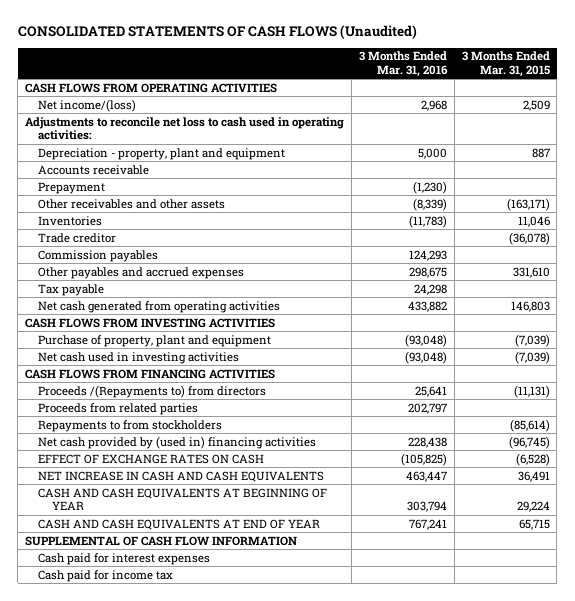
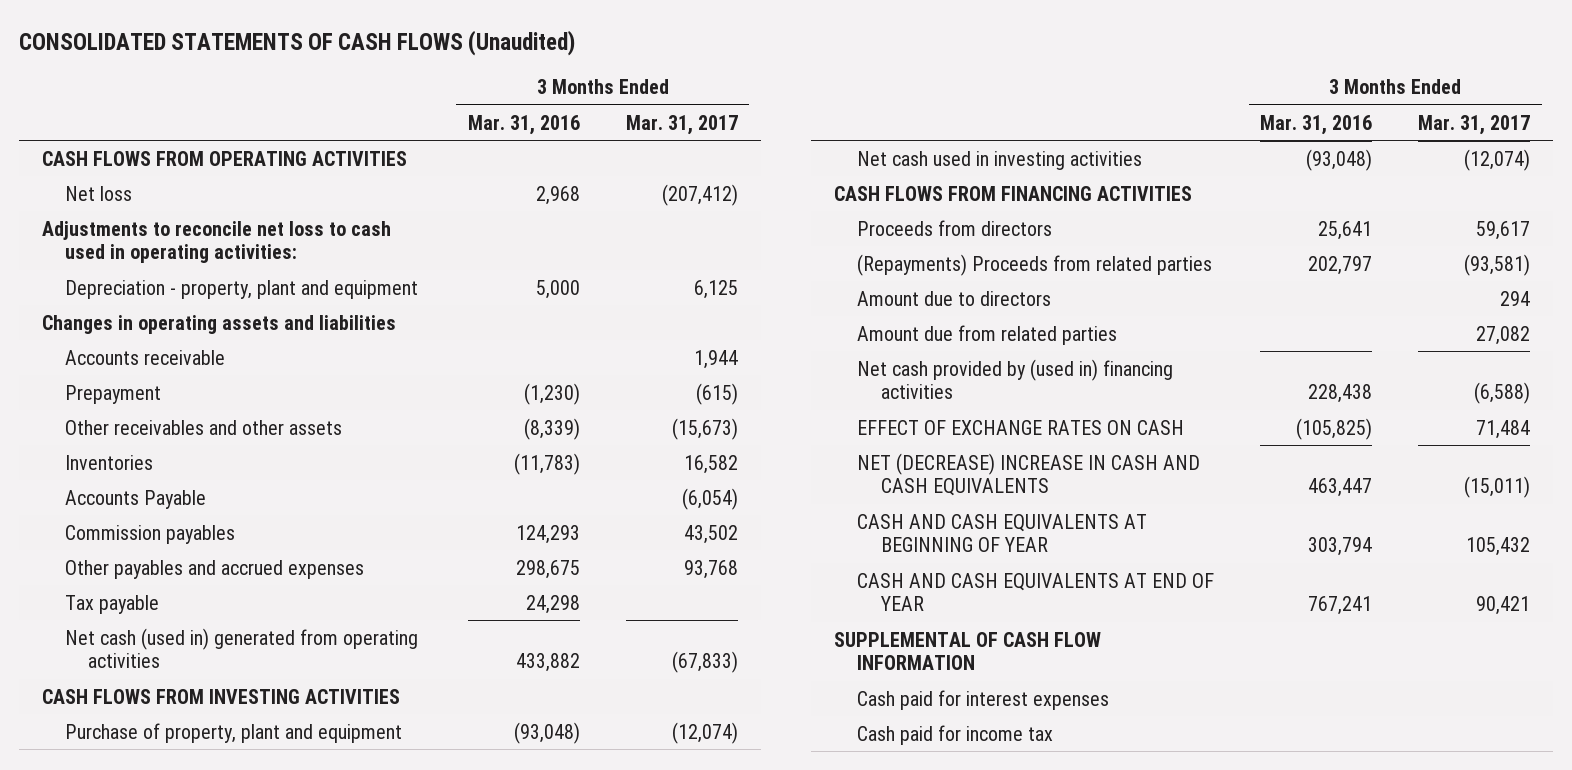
[461,51,550,77] 3 Months Ended Mar. 31, 2015 -> none
none -> [625,114,738,135] Mar. 31, 2017
[38,98,137,112] Net income/(loss) -> [65,185,133,201] Net loss
none -> [41,314,396,334] Changes in operating assets and liabilities
[38,232,117,243] Trade creditor -> none
none -> [65,489,207,509] Accounts Payable
[38,300,281,313] Net cash generated from operating activities -> [65,627,419,669] Net cash (used in) generated from operating activities
[38,419,223,432] Repayments to from stockholders -> none
[38,384,267,398] Proceeds /(Repayments to) from directors -> [857,219,1053,236] Proceeds from directors
[38,402,199,415] Proceeds from related parties -> [857,253,1213,276] (Repayments) Proceeds from related parties
none -> [857,290,1052,306] Amount due to directors
none -> [857,324,1118,345] Amount due from related parties
[38,470,325,482] NET INCREASE IN CASH AND CASH EQUIVALENTS -> [857,452,1201,497] NET (DECREASE) INCREASE IN CASH AND CASH EQUIVALENTS

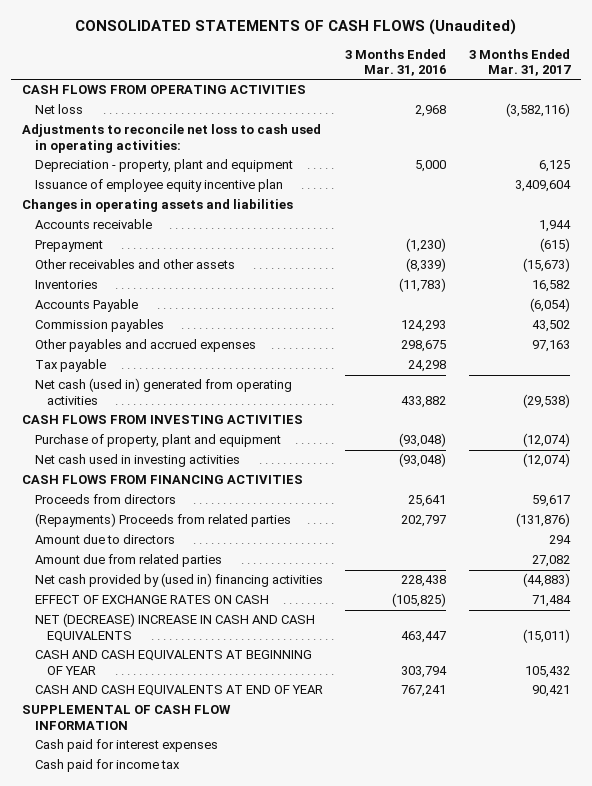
[661,183,738,206] (207,412) -> [505,103,570,118] (3,582,116)
none -> [34,179,283,193] Issuance of employee equity incentive plan
[683,559,738,579] 93,768 -> [531,340,570,353] 97,163
[671,651,738,674] (67,833) -> [522,393,570,408] (29,538)
[1464,253,1531,276] (93,581) -> [515,513,570,528] (131,876)
[1474,382,1531,405] (6,588) -> [522,573,570,588] (44,883)

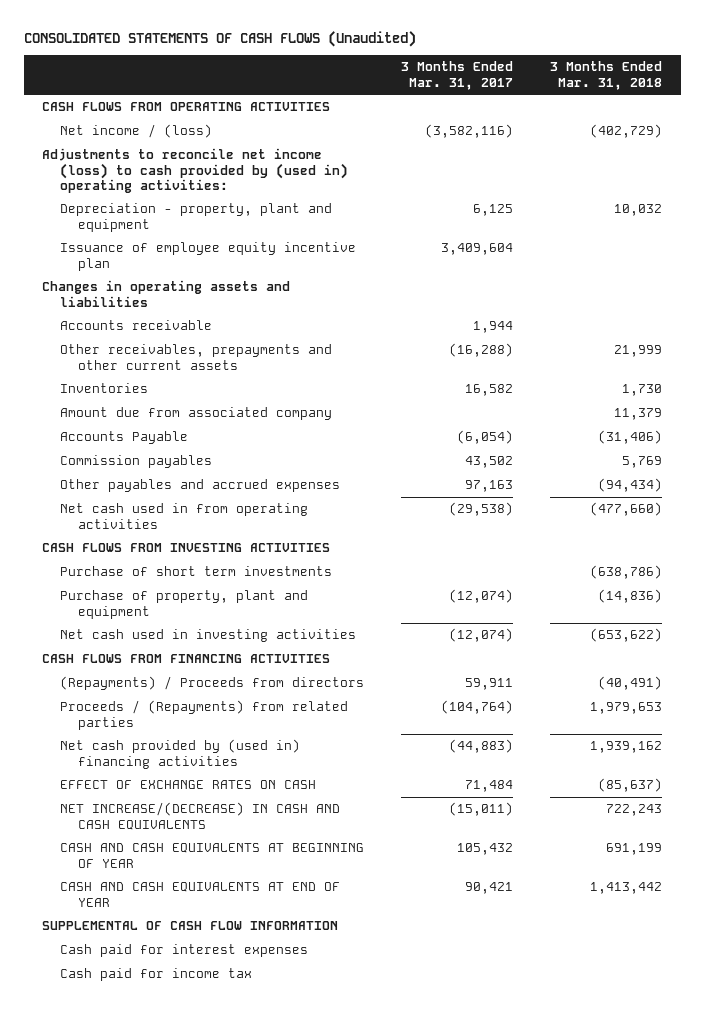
[345,48,447,77] 3 Months Ended Mar. 31, 2016 -> none
none -> [550,61,663,90] 3 Months Ended Mar. 31, 2018
[34,104,83,115] Net loss -> [60,124,213,139] Net income / (loss)
[22,124,322,153] Adjustments to reconcile net loss to cash used in operating activities: -> [42,148,349,193] Adjustments to reconcile net income (loss) to cash provided by (used in) operating activities:
[34,240,103,253] Prepayment -> none
[34,259,235,270] Other receivables and other assets -> [60,344,333,370] Other receivables, prepayments and other current assets
[522,258,570,273] (15,673) -> [449,343,514,358] (16,288)
none -> [60,407,333,421] Amount due from associated company
[34,359,106,373] Tax payable -> none
[34,378,292,405] Net cash (used in) generated from operating activities -> [60,503,309,529] Net cash used in from operating activities
none -> [60,566,333,577] Purchase of short term investments
[34,534,175,545] Amount due to directors -> none
[34,554,222,568] Amount due from related parties -> none
[34,494,176,505] Proceeds from directors -> [60,676,365,691] (Repayments) / Proceeds from directors
[531,495,570,508] 59,617 -> [465,678,514,691] 59,911
[34,513,291,528] (Repayments) Proceeds from related parties -> [60,700,349,730] Proceeds / (Repayments) from related parties
[515,513,570,528] (131,876) -> [441,700,514,715] (104,764)
[34,613,315,642] NET (DECREASE) INCREASE IN CASH AND CASH EQUIVALENTS -> [60,802,341,830] NET INCREASE/(DECREASE) IN CASH AND CASH EQUIVALENTS

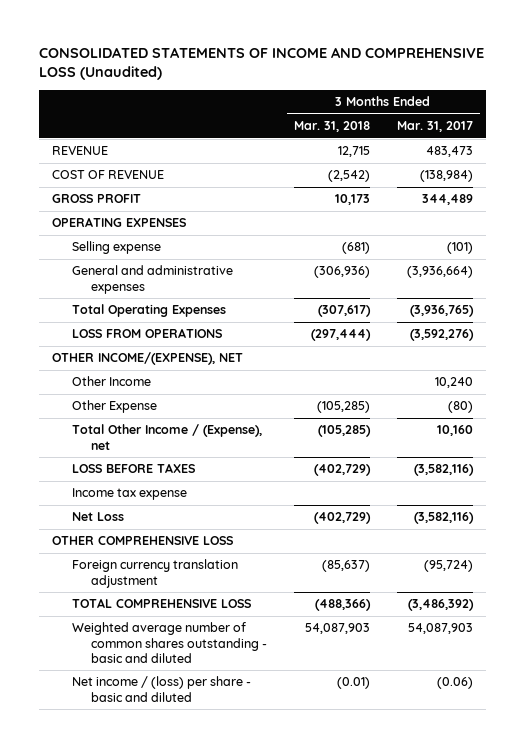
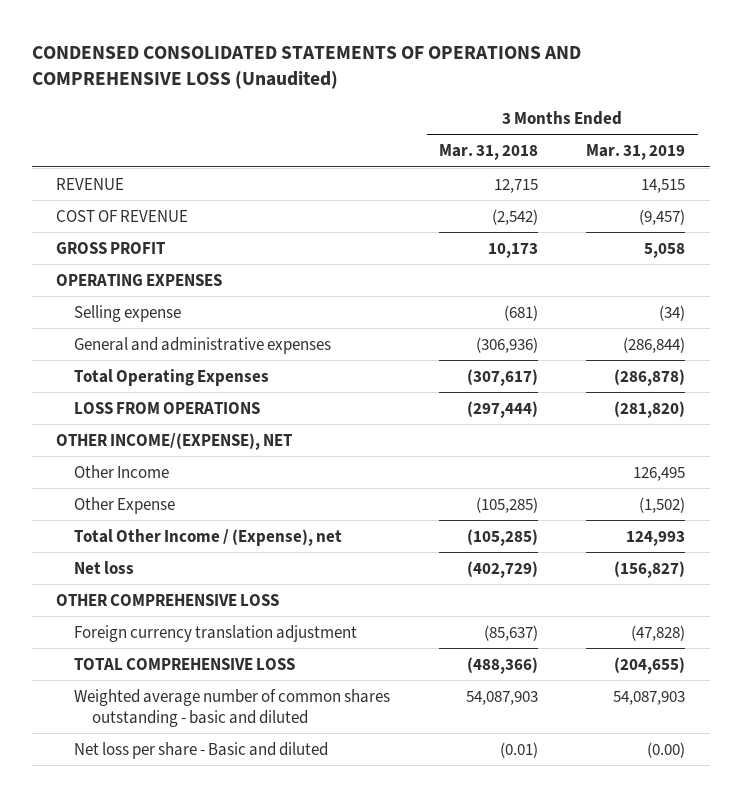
[38,47,484,81] CONSOLIDATED STATEMENTS OF INCOME AND COMPREHENSIVE LOSS (Unaudited) -> [31,45,581,90] CONDENSED CONSOLIDATED STATEMENTS OF OPERATIONS AND COMPREHENSIVE LOSS (Unaudited)
[396,121,473,133] Mar. 31, 2017 -> none
none -> [586,144,686,161] Mar. 31, 2019
[71,463,195,474] LOSS BEFORE TAXES -> none
[71,488,187,501] Income tax expense -> none
[71,512,124,522] Net Loss -> [74,560,135,574] Net loss
[71,676,251,702] Net income / (loss) per share - basic and diluted -> [74,741,329,759] Net loss per share - Basic and diluted

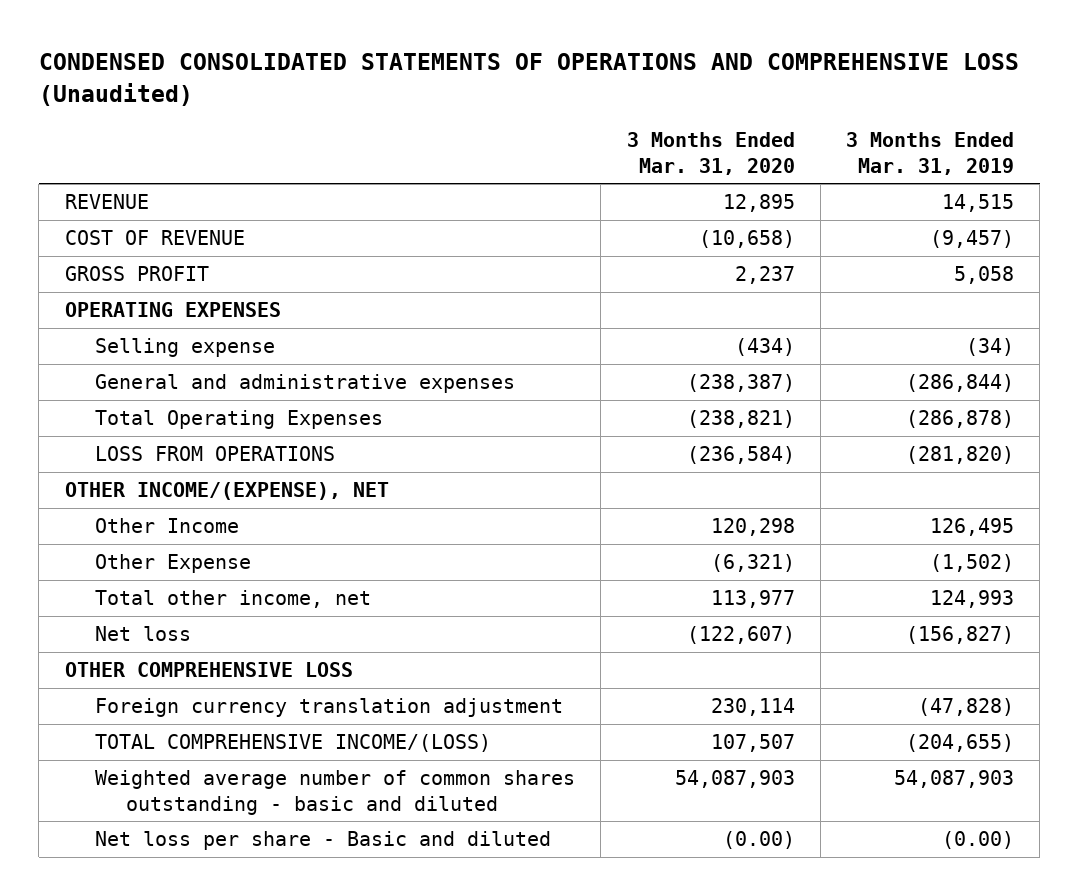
[438,144,538,161] Mar. 31, 2018 -> none
none -> [626,132,795,175] 3 Months Ended Mar. 31, 2020
[74,528,343,546] Total Other Income / (Expense), net -> [95,590,372,609] Total other income, net
[74,657,296,670] TOTAL COMPREHENSIVE LOSS -> [95,734,492,753] TOTAL COMPREHENSIVE INCOME/(LOSS)

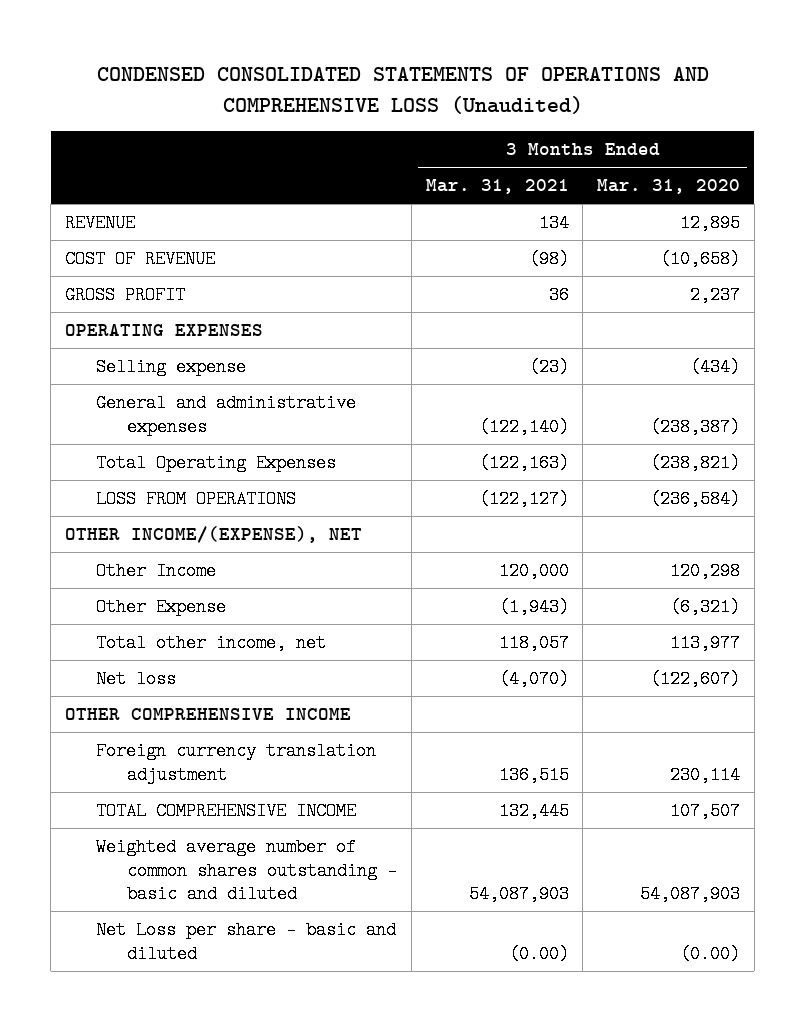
[846,132,1015,175] 3 Months Ended Mar. 31, 2019 -> none
none -> [425,178,569,194] Mar. 31, 2021
[64,662,353,678] OTHER COMPREHENSIVE LOSS -> [65,707,352,720] OTHER COMPREHENSIVE INCOME
[95,734,492,753] TOTAL COMPREHENSIVE INCOME/(LOSS) -> [96,801,357,820] TOTAL COMPREHENSIVE INCOME
[95,831,552,851] Net loss per share - Basic and diluted -> [96,920,397,963] Net Loss per share - basic and diluted

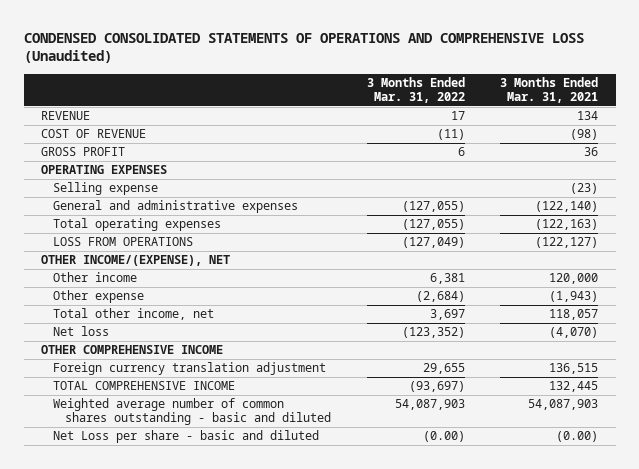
[597,178,741,194] Mar. 31, 2020 -> none
none -> [366,76,465,103] 3 Months Ended Mar. 31, 2022
[96,453,337,472] Total Operating Expenses -> [53,218,222,232] Total operating expenses
[96,561,217,580] Other Income -> [53,272,138,283] Other income
[96,597,227,616] Other Expense -> [53,290,145,304] Other expense

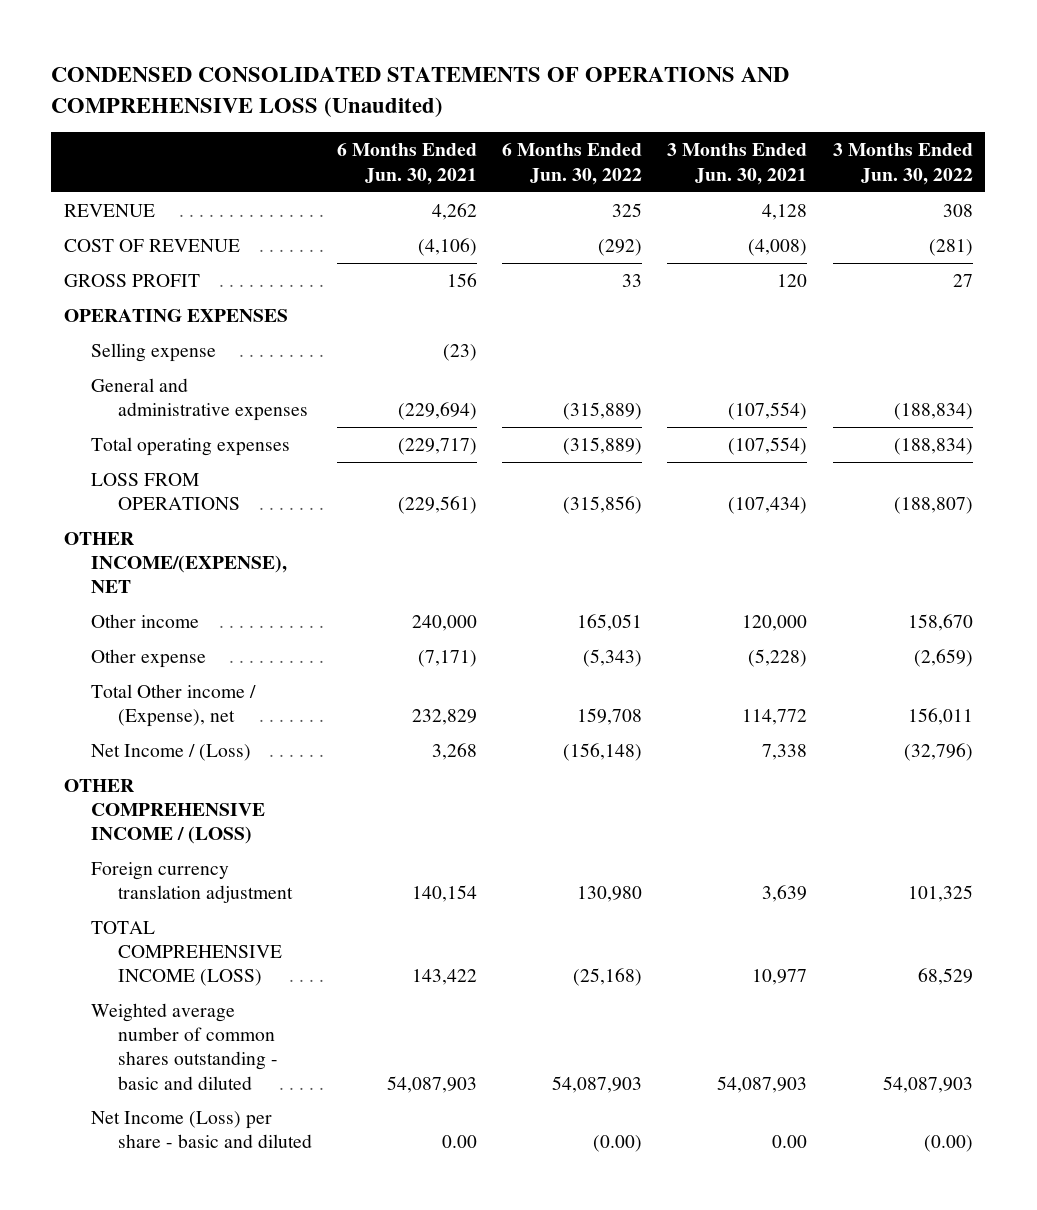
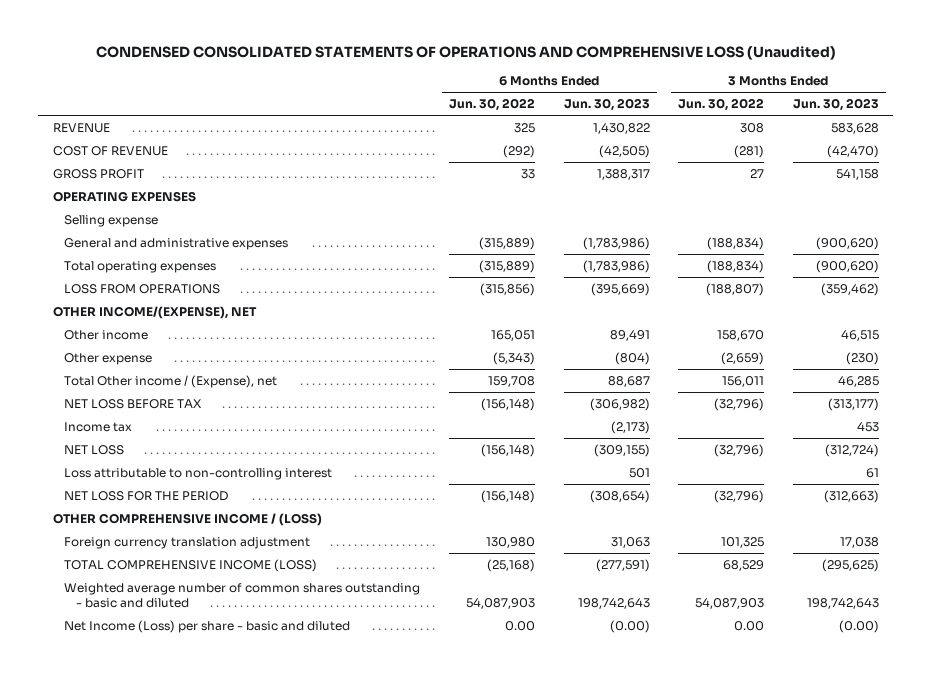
[336,143,477,185] 6 Months Ended Jun. 30, 2021 -> none
[667,143,808,185] 3 Months Ended Jun. 30, 2021 -> none
none -> [563,98,650,112] Jun. 30, 2023
none -> [792,98,879,112] Jun. 30, 2023
none -> [64,398,203,409] NET LOSS BEFORE TAX
none -> [64,421,133,432] Income tax
none -> [64,444,125,455] NET LOSS
none -> [64,467,333,480] Loss attributable to non-controlling interest
[90,743,251,761] Net Income / (Loss) -> [64,490,229,501] NET LOSS FOR THE PERIOD
[593,1135,643,1153] (0.00) -> [505,620,536,631] 0.00
[923,1135,973,1153] (0.00) -> [734,620,765,631] 0.00

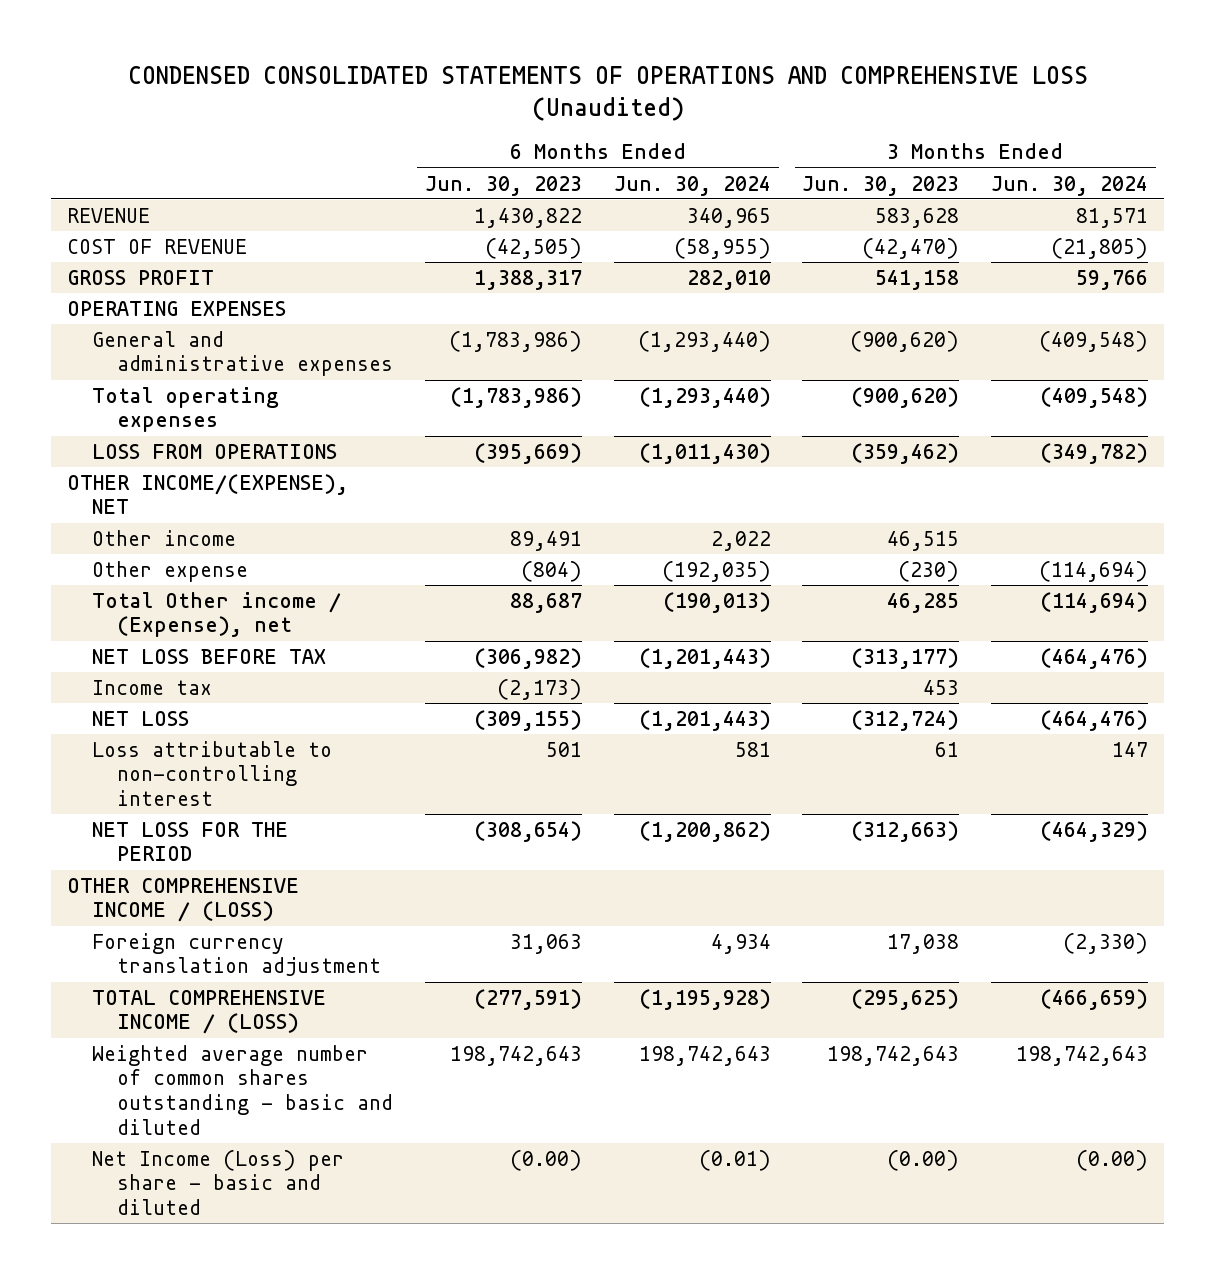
[449,98,536,112] Jun. 30, 2022 -> none
[678,98,765,112] Jun. 30, 2022 -> none
none -> [613,175,771,196] Jun. 30, 2024
none -> [991,175,1149,196] Jun. 30, 2024
[64,214,159,227] Selling expense -> none
[64,558,318,572] TOTAL COMPREHENSIVE INCOME (LOSS) -> [92,989,327,1035] TOTAL COMPREHENSIVE INCOME / (LOSS)

